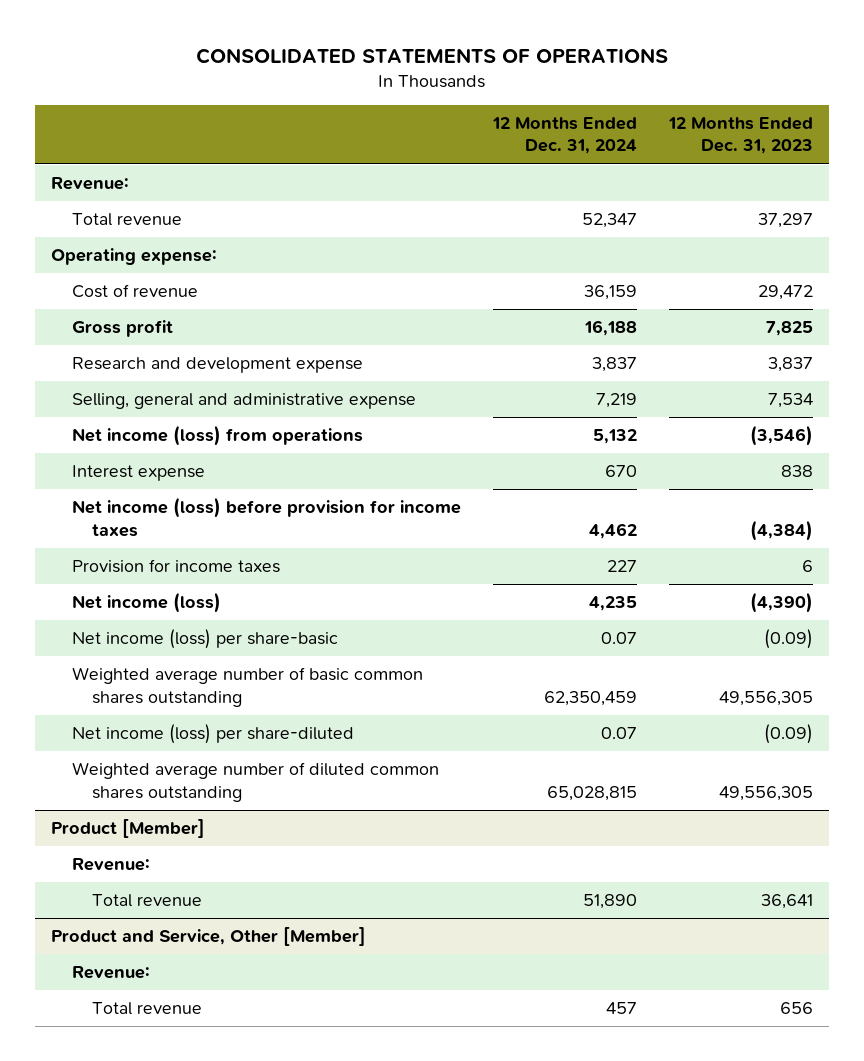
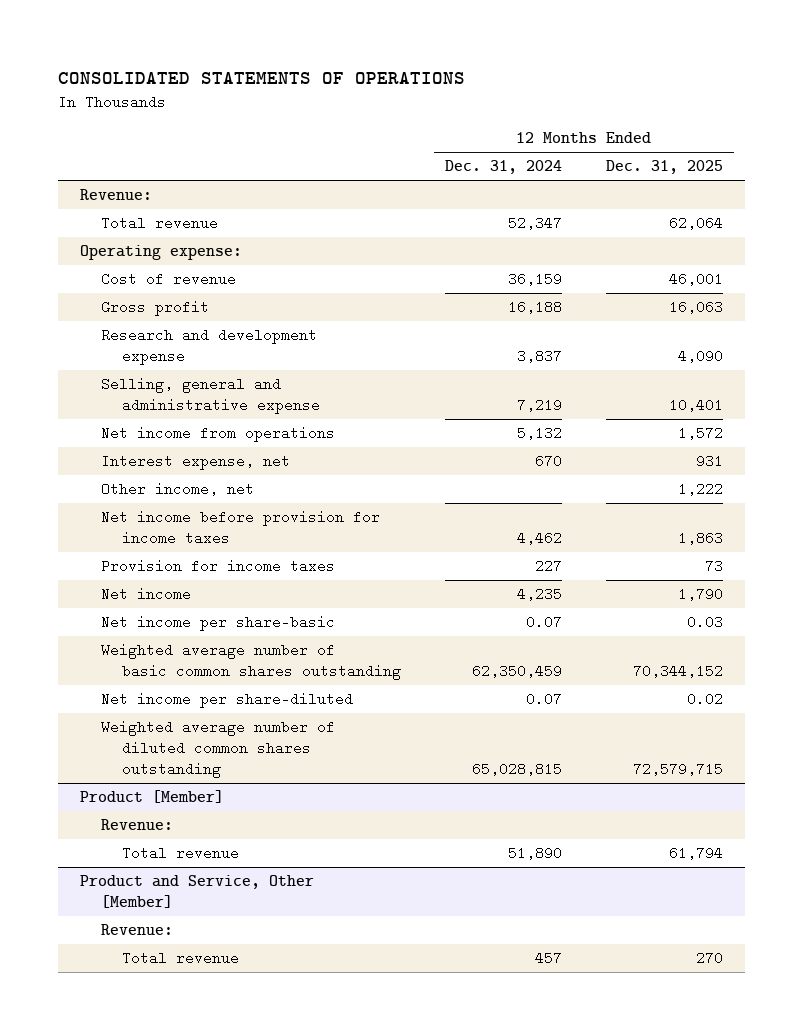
[667,116,813,155] 12 Months Ended Dec. 31, 2023 -> none
none -> [605,160,723,175] Dec. 31, 2025
[71,425,363,447] Net income (loss) from operations -> [101,426,336,443] Net income from operations
[71,465,205,482] Interest expense -> [101,454,291,471] Interest expense, net
none -> [101,482,255,497] Other income, net
[71,497,461,537] Net income (loss) before provision for income taxes -> [101,510,381,546] Net income before provision for income taxes
[71,592,221,614] Net income (loss) -> [101,587,192,602] Net income
[71,629,338,650] Net income (loss) per share-basic -> [101,615,336,632] Net income per share-basic
[71,724,354,745] Net income (loss) per share-diluted -> [101,692,354,709] Net income per share-diluted

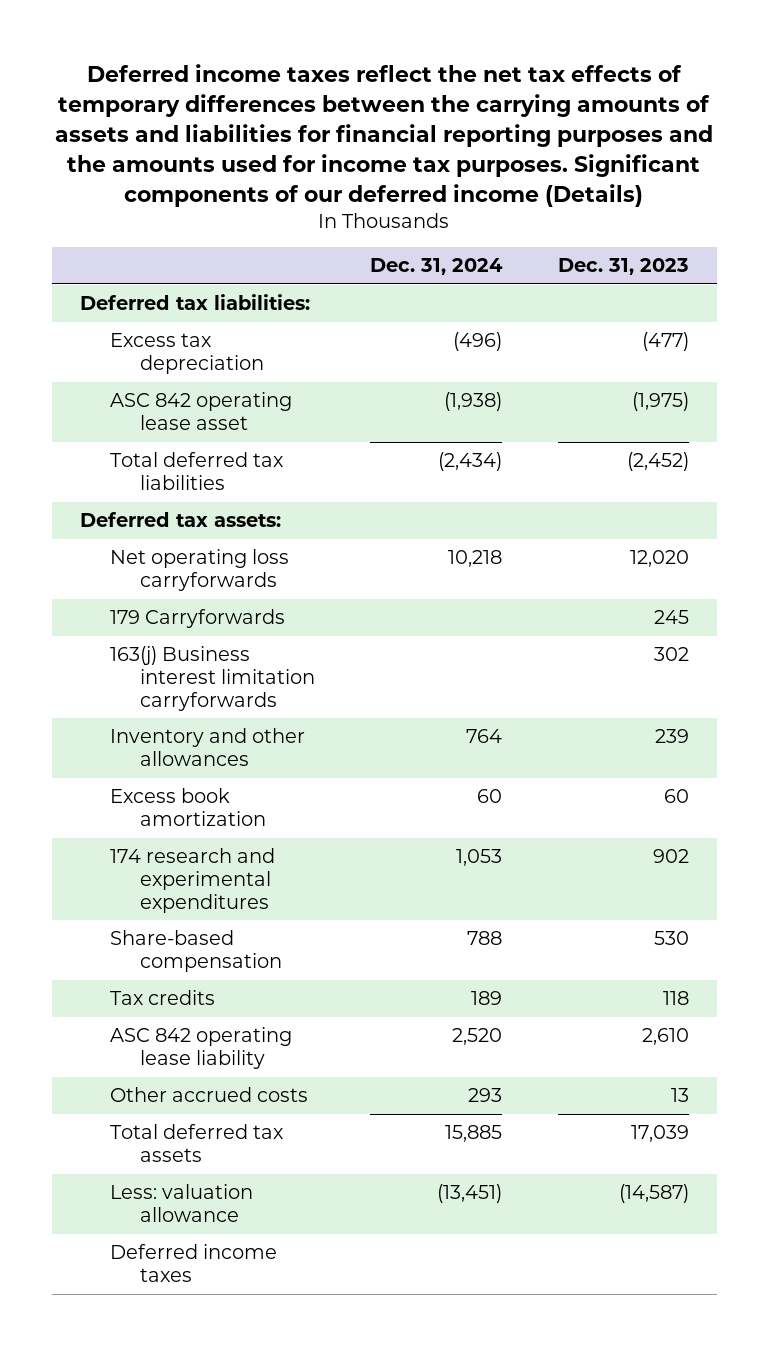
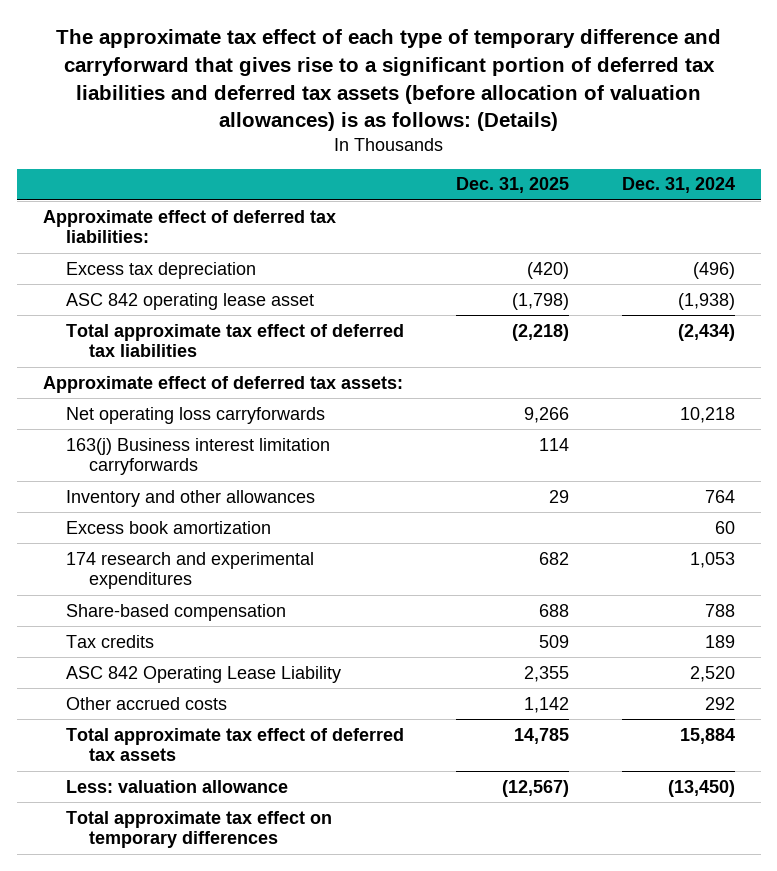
[55,64,714,207] Deferred income taxes reflect the net tax effects of temporary differences between the carrying amounts of assets and liabilities for financial reporting purposes and the amounts used for income tax purposes. Significant components of our deferred income (Details) -> [55,29,721,132] The approximate tax effect of each type of temporary difference and carryforward that gives rise to a significant portion of deferred tax liabilities and deferred tax assets (before allocation of valuation allowances) is as follows: (Details)
[557,258,689,276] Dec. 31, 2023 -> none
none -> [456,177,570,194] Dec. 31, 2025
[79,294,310,311] Deferred tax liabilities: -> [42,209,336,244] Approximate effect of deferred tax liabilities:
[109,452,284,490] Total deferred tax liabilities -> [66,323,405,358] Total approximate tax effect of deferred tax liabilities
[79,512,281,528] Deferred tax assets: -> [42,375,403,393] Approximate effect of deferred tax assets:
[109,609,285,629] 179 Carryforwards -> none
[109,1027,292,1069] ASC 842 operating lease liability -> [66,665,342,683] ASC 842 Operating Lease Liability
[468,1088,503,1103] 293 -> [704,696,735,710] 292
[109,1124,284,1162] Total deferred tax assets -> [66,727,405,762] Total approximate tax effect of deferred tax assets
[445,1125,503,1143] 15,885 -> [679,727,735,744] 15,884
[437,1184,503,1204] (13,451) -> [667,779,735,797] (13,450)
[109,1244,277,1282] Deferred income taxes -> [66,810,333,849] Total approximate tax effect on temporary differences

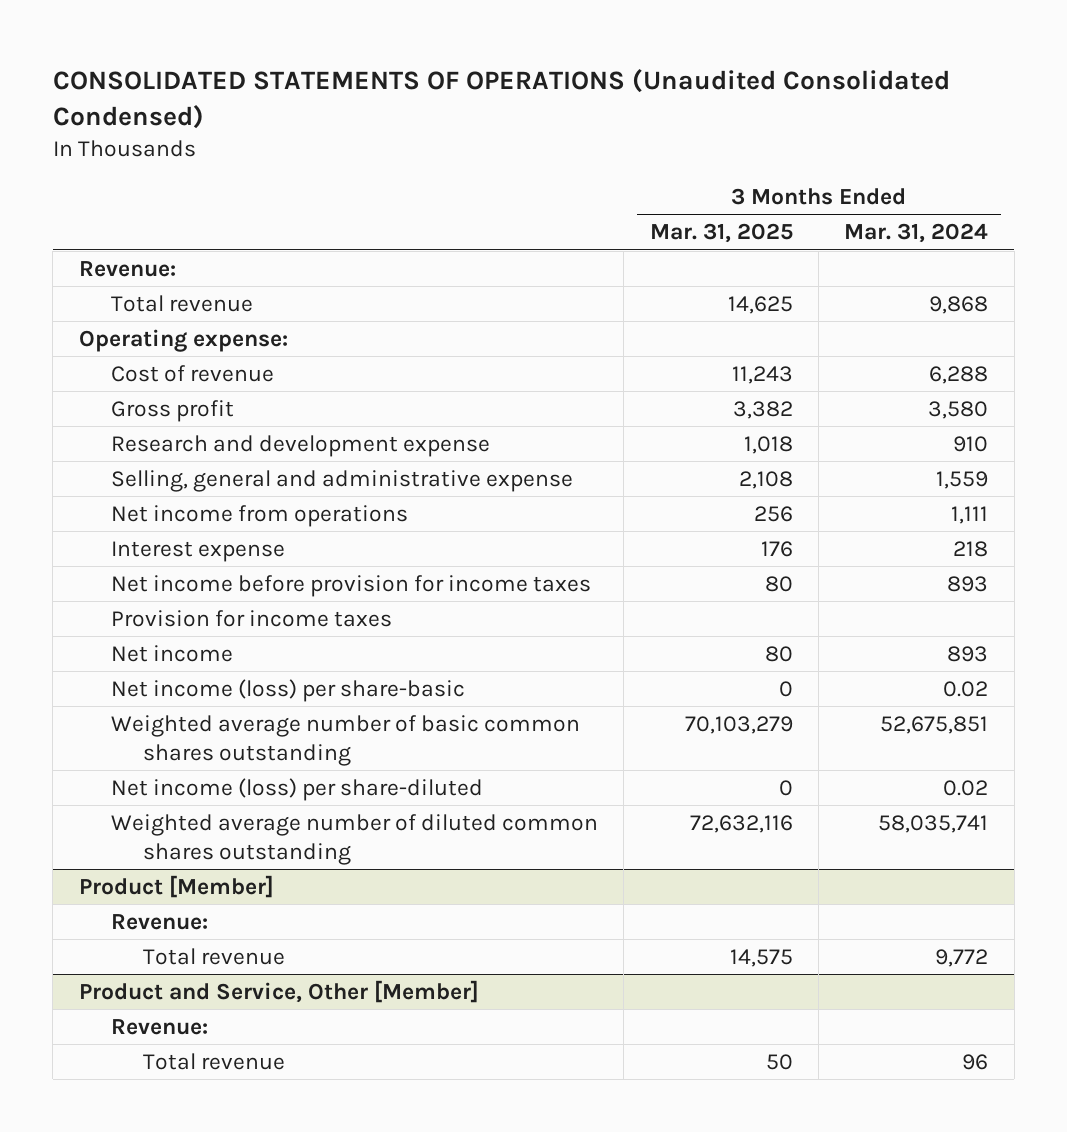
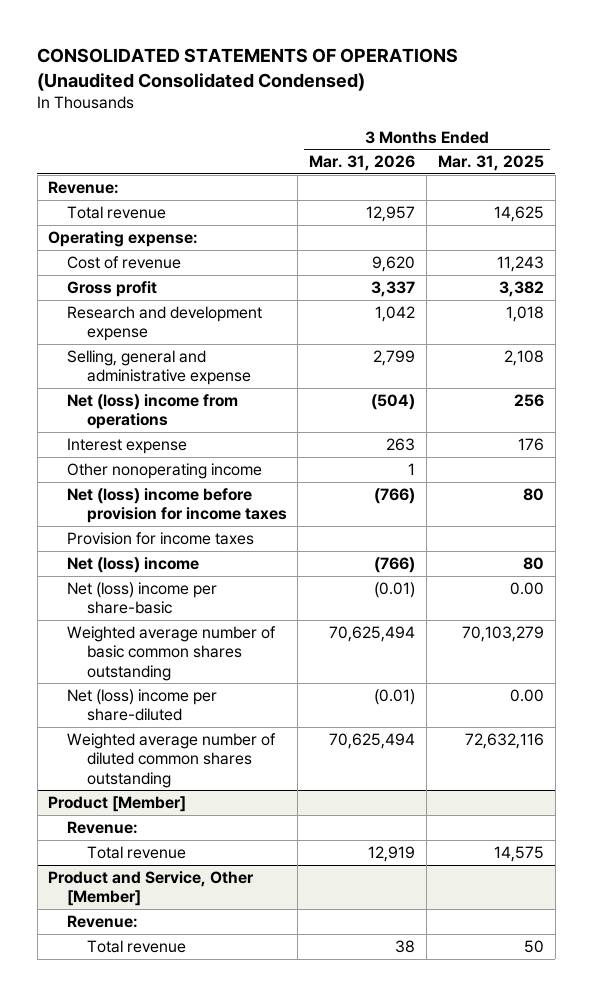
[844,223,989,244] Mar. 31, 2024 -> none
none -> [309,155,416,172] Mar. 31, 2026
[110,504,408,527] Net income from operations -> [67,394,239,430] Net (loss) income from operations
none -> [67,463,263,480] Other nonoperating income
[110,574,591,597] Net income before provision for income taxes -> [67,488,287,524] Net (loss) income before provision for income taxes
[110,644,233,662] Net income -> [67,557,200,574] Net (loss) income
[110,678,465,702] Net income (loss) per share-basic -> [67,582,218,615] Net (loss) income per share-basic
[778,680,793,697] 0 -> [509,582,544,596] 0.00
[110,777,483,801] Net income (loss) per share-diluted -> [67,689,218,722] Net (loss) income per share-diluted
[778,779,793,796] 0 -> [509,689,544,703] 0.00

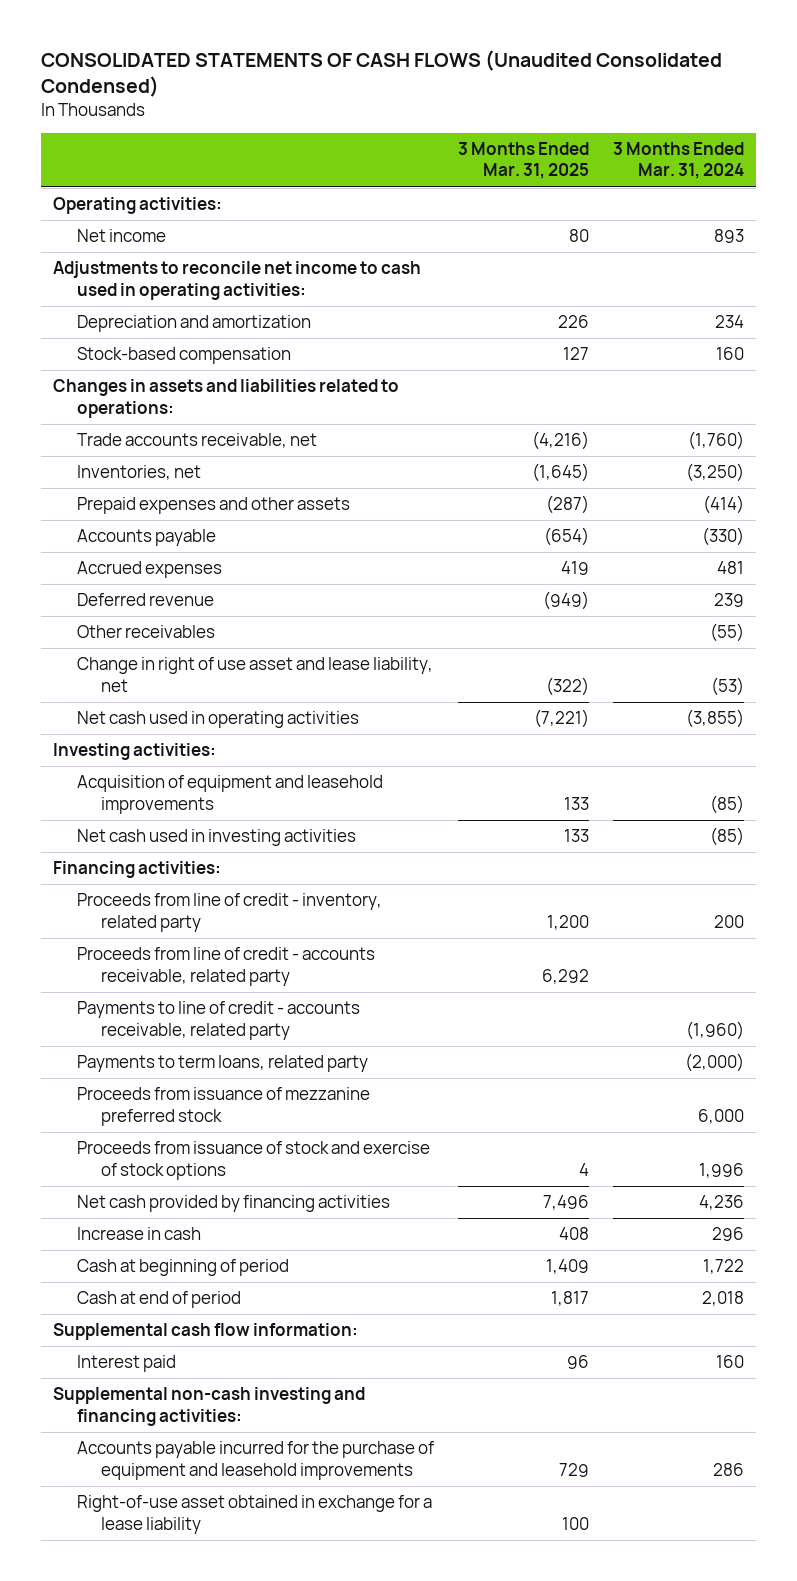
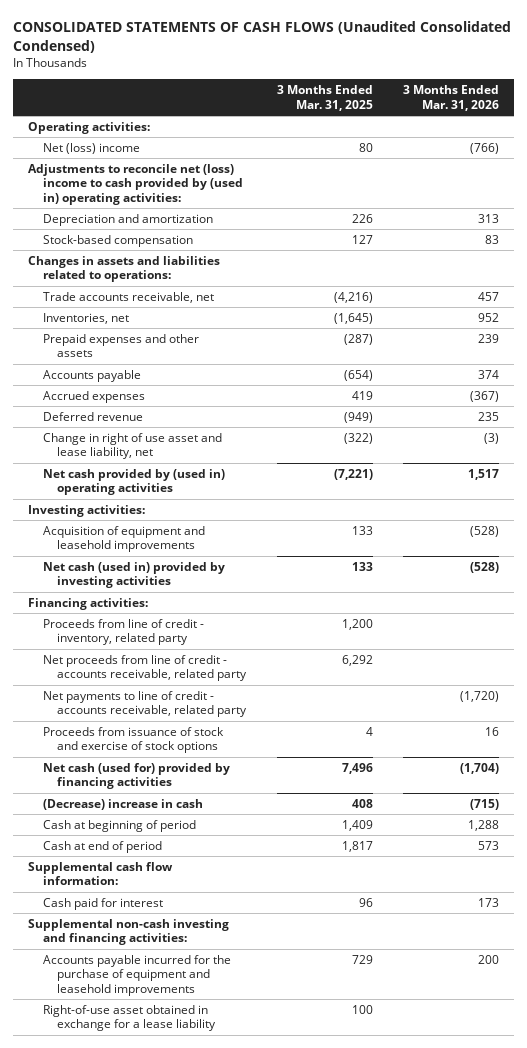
[613,141,745,180] 3 Months Ended Mar. 31, 2024 -> none
none -> [402,85,499,111] 3 Months Ended Mar. 31, 2026
[76,229,166,243] Net income -> [42,142,140,154] Net (loss) income
[53,261,422,300] Adjustments to reconcile net income to cash used in operating activities: -> [28,163,243,206] Adjustments to reconcile net (loss) income to cash provided by (used in) operating activities:
[76,625,215,639] Other receivables -> none
[76,711,359,729] Net cash used in operating activities -> [42,468,225,496] Net cash provided by (used in) operating activities
[76,829,356,847] Net cash used in investing activities -> [42,561,225,589] Net cash (used in) provided by investing activities
[76,1055,368,1073] Payments to term loans, related party -> none
[76,1087,370,1126] Proceeds from issuance of mezzanine preferred stock -> none
[76,947,375,986] Proceeds from line of credit - accounts receivable, related party -> [42,654,248,682] Net proceeds from line of credit - accounts receivable, related party
[76,1001,360,1040] Payments to line of credit - accounts receivable, related party -> [42,690,248,718] Net payments to line of credit - accounts receivable, related party
[76,1195,390,1213] Net cash provided by financing activities -> [42,762,230,790] Net cash (used for) provided by financing activities
[76,1227,201,1241] Increase in cash -> [42,798,203,810] (Decrease) increase in cash
[76,1355,176,1373] Interest paid -> [42,897,163,910] Cash paid for interest

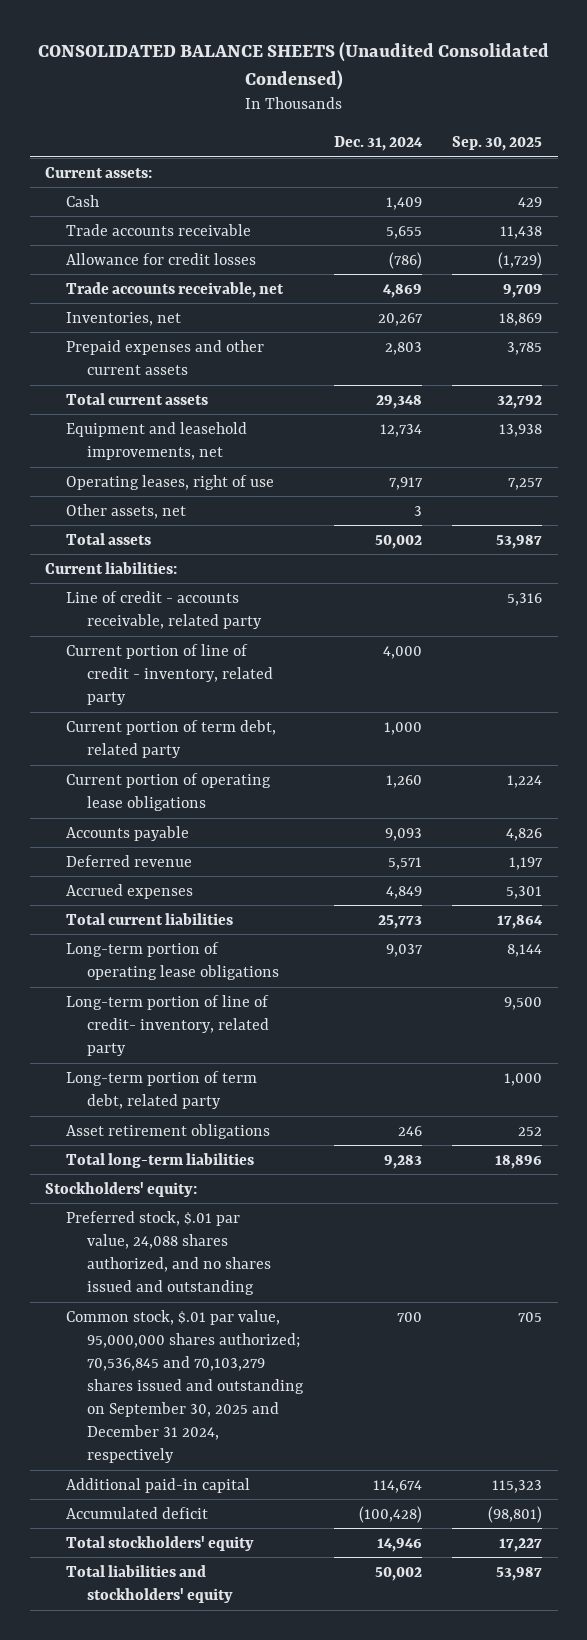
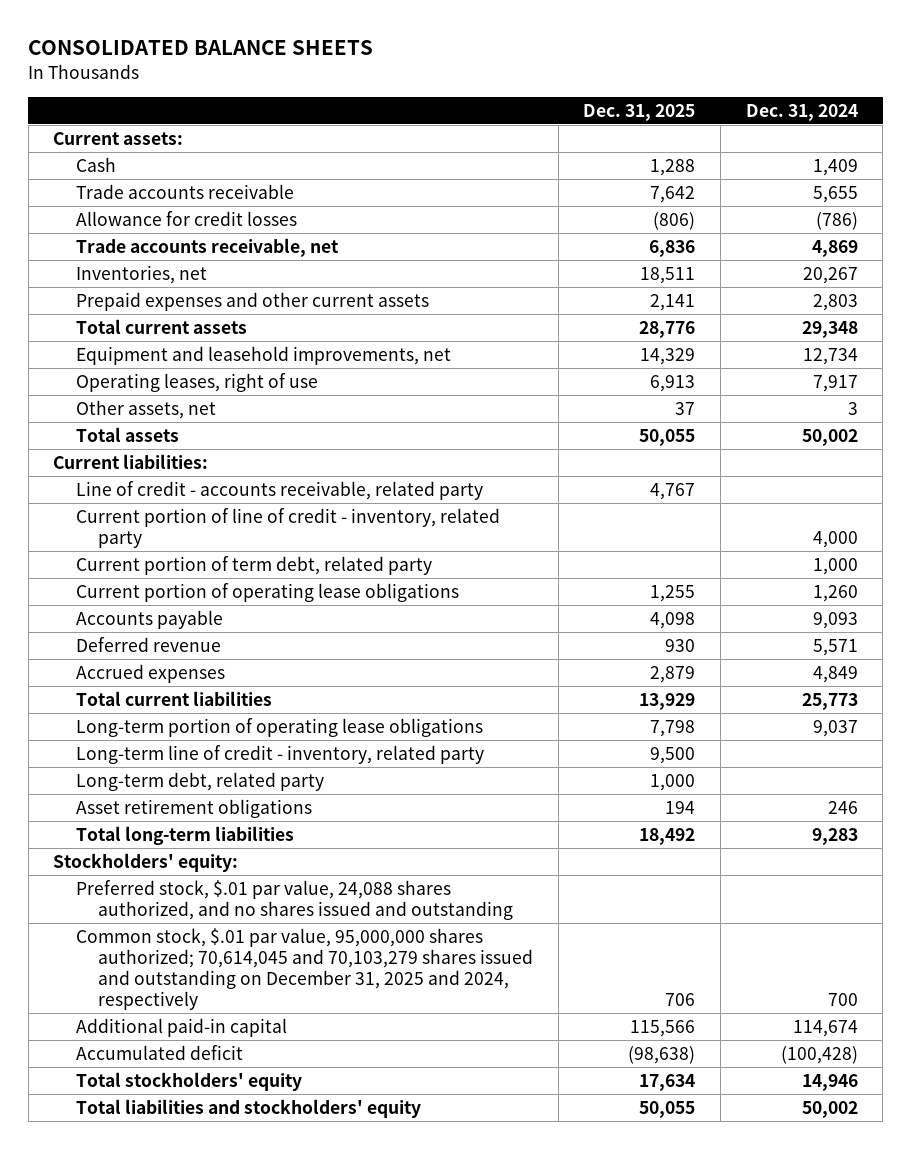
[37,42,549,91] CONSOLIDATED BALANCE SHEETS (Unaudited Consolidated Condensed) -> [28,40,374,56] CONSOLIDATED BALANCE SHEETS
[452,135,543,151] Sep. 30, 2025 -> none
none -> [583,103,696,121] Dec. 31, 2025
[66,994,270,1056] Long-term portion of line of credit- inventory, related party -> [75,744,484,764] Long-term line of credit - inventory, related party
[66,1070,258,1109] Long-term portion of term debt, related party -> [75,771,324,791] Long-term debt, related party
[66,1309,305,1464] Common stock, $.01 par value, 95,000,000 shares authorized; 70,536,845 and 70,103,279 shares issued and outstanding on September 30, 2025 and December 31 2024, respectively -> [75,927,534,1011] Common stock, $.01 par value, 95,000,000 shares authorized; 70,614,045 and 70,103,279 shares issued and outstanding on December 31, 2025 and 2024, respectively

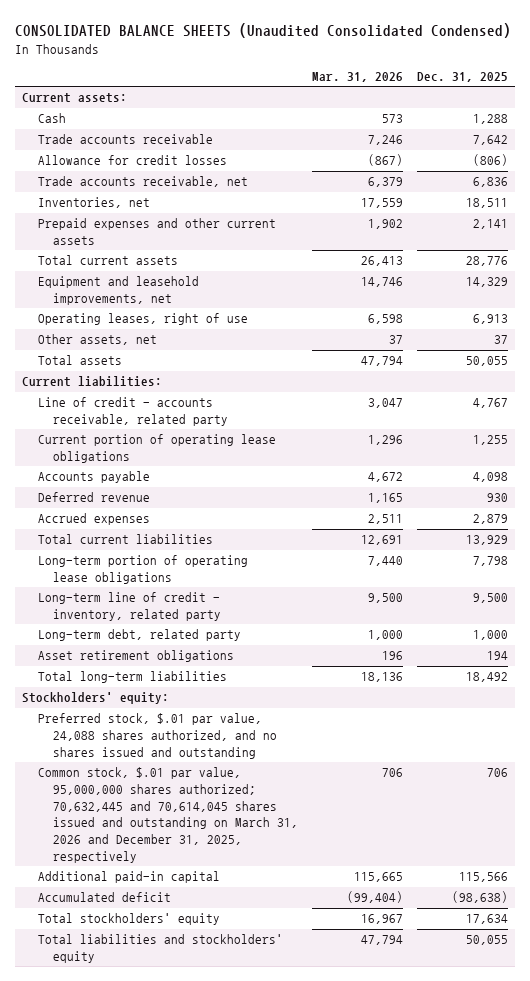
[28,40,374,56] CONSOLIDATED BALANCE SHEETS -> [15,23,512,39] CONSOLIDATED BALANCE SHEETS (Unaudited Consolidated Condensed)
[745,103,858,121] Dec. 31, 2024 -> none
none -> [312,72,404,83] Mar. 31, 2026
[75,507,500,549] Current portion of line of credit - inventory, related party -> none
[75,555,432,575] Current portion of term debt, related party -> none
[75,927,534,1011] Common stock, $.01 par value, 95,000,000 shares authorized; 70,614,045 and 70,103,279 shares issued and outstanding on December 31, 2025 and 2024, respectively -> [37,767,299,863] Common stock, $.01 par value, 95,000,000 shares authorized; 70,632,445 and 70,614,045 shares issued and outstanding on March 31, 2026 and December 31, 2025, respectively

